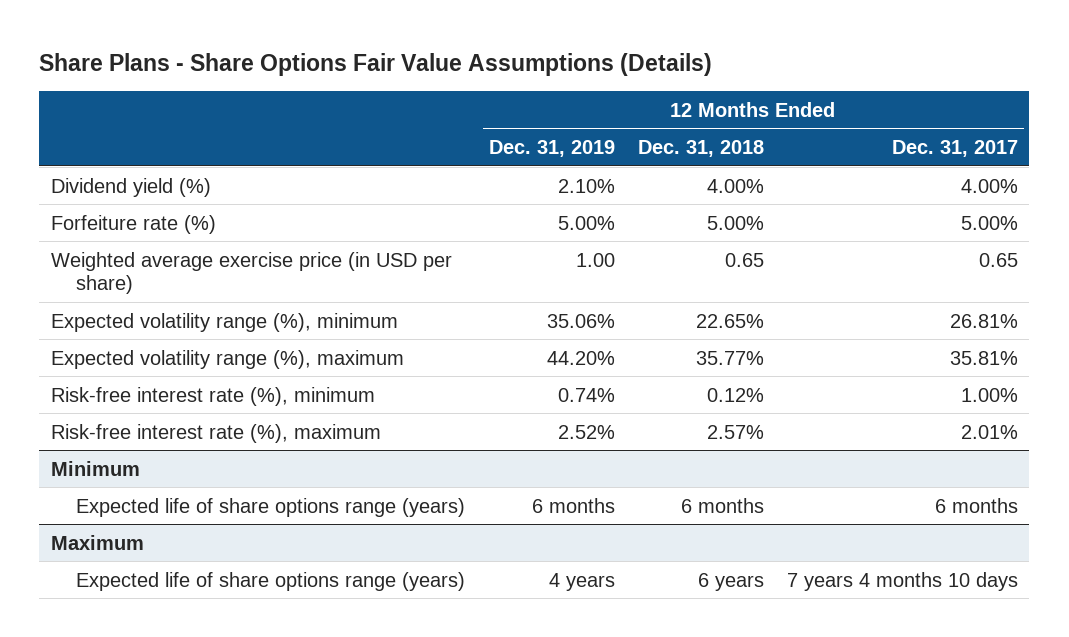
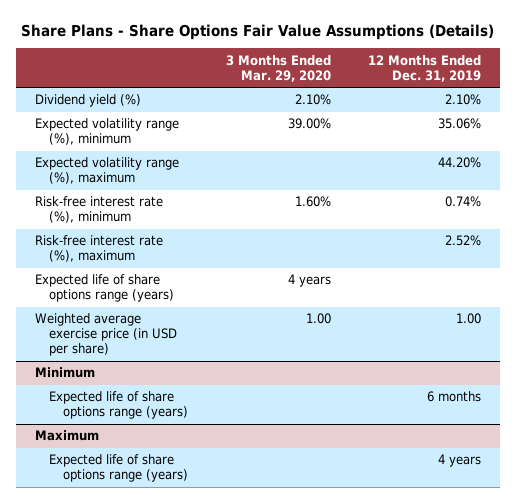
[637,139,764,157] Dec. 31, 2018 -> none
[891,139,1018,157] Dec. 31, 2017 -> none
none -> [225,54,331,82] 3 Months Ended Mar. 29, 2020
[50,214,216,234] Forfeiture rate (%) -> none
none -> [35,274,175,303] Expected life of share options range (years)
[50,251,452,295] Weighted average exercise price (in USD per share) -> [35,313,178,357] Weighted average exercise price (in USD per share)

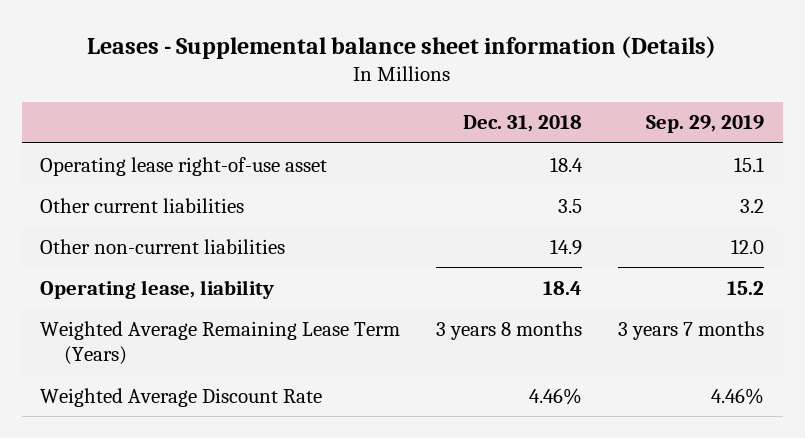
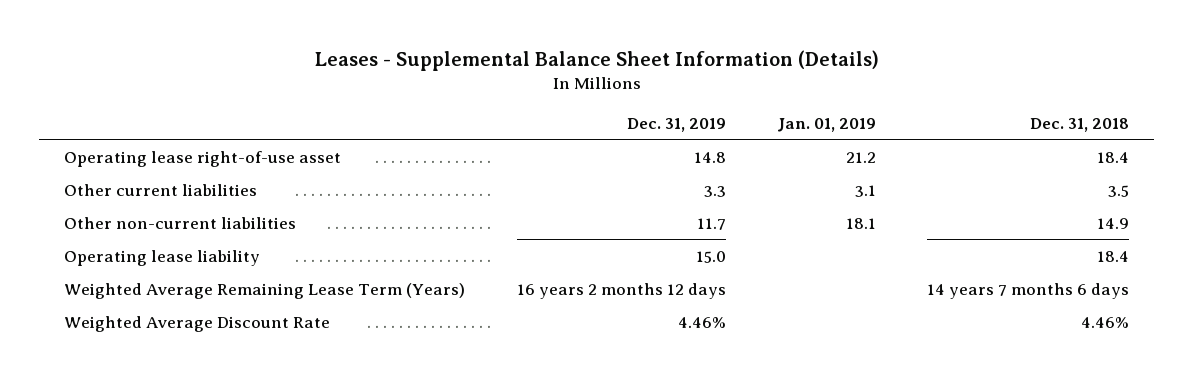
[87,35,717,59] Leases - Supplemental balance sheet information (Details) -> [314,49,879,71] Leases - Supplemental Balance Sheet Information (Details)
[646,115,765,134] Sep. 29, 2019 -> none
none -> [626,117,726,132] Dec. 31, 2019
none -> [776,117,876,132] Jan. 01, 2019
[40,279,275,299] Operating lease, liability -> [64,249,261,266] Operating lease liability
[436,320,583,340] 3 years 8 months -> [926,282,1129,299] 14 years 7 months 6 days

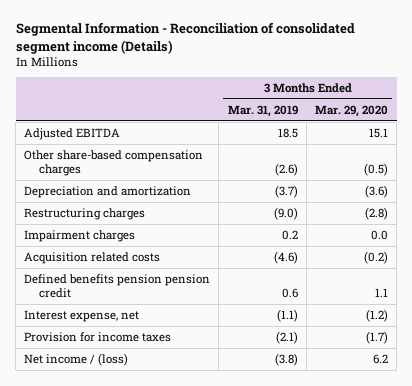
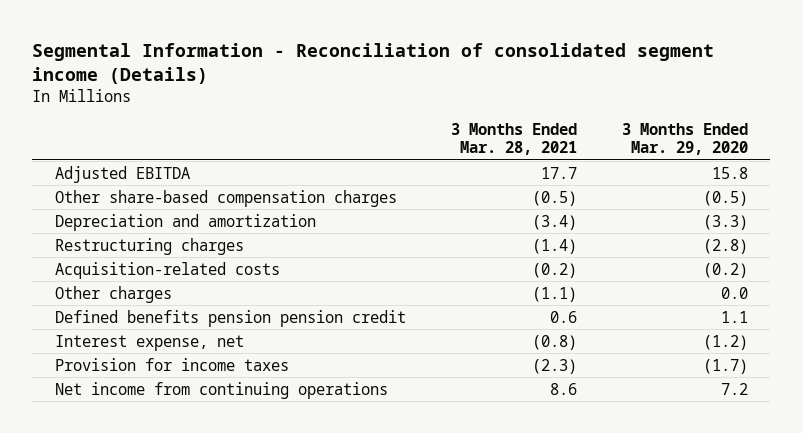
[227,104,298,117] Mar. 31, 2019 -> none
none -> [450,122,577,156] 3 Months Ended Mar. 28, 2021
[368,128,388,139] 15.1 -> [711,166,748,179] 15.8
[364,185,388,199] (3.6) -> [702,214,748,230] (3.3)
[24,230,136,243] Impairment charges -> none
[24,252,161,265] Acquisition related costs -> [54,261,280,279] Acquisition-related costs
none -> [54,285,172,303] Other charges
[24,353,129,367] Net income / (loss) -> none
none -> [54,381,388,399] Net income from continuing operations

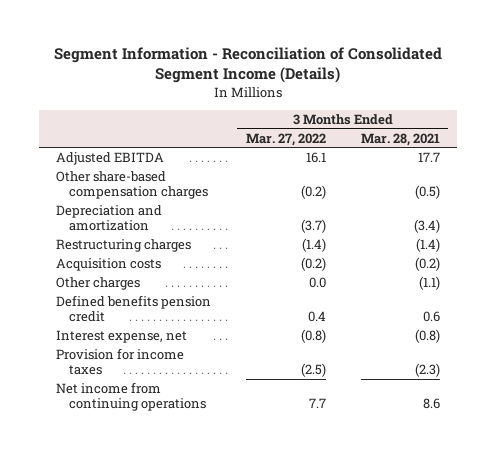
[32,42,715,84] Segmental Information - Reconciliation of consolidated segment income (Details) -> [53,46,442,84] Segment Information - Reconciliation of Consolidated Segment Income (Details)
[621,122,748,156] 3 Months Ended Mar. 29, 2020 -> none
none -> [245,132,326,146] Mar. 27, 2022
[54,261,280,279] Acquisition-related costs -> [56,258,162,272] Acquisition costs
[54,309,406,327] Defined benefits pension pension credit -> [56,295,212,323] Defined benefits pension credit

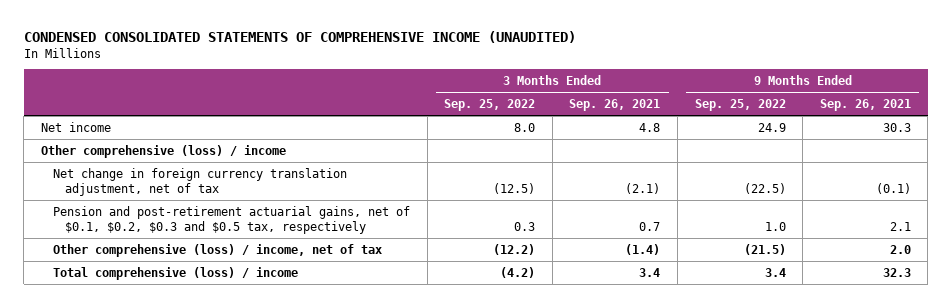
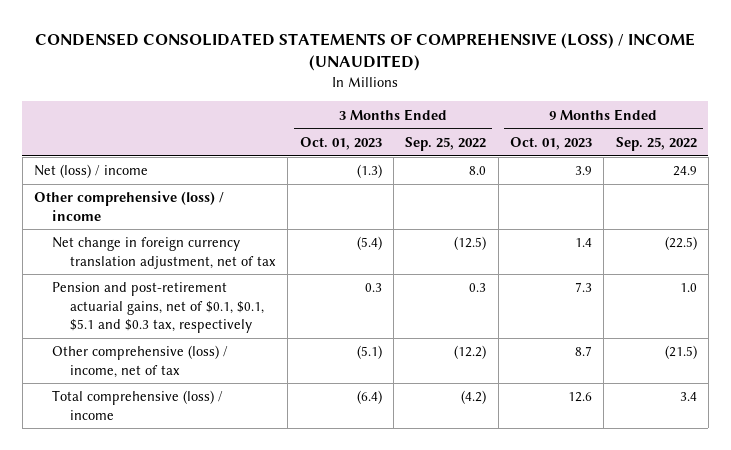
[23,30,576,43] CONDENSED CONSOLIDATED STATEMENTS OF COMPREHENSIVE INCOME (UNAUDITED) -> [35,32,696,72] CONDENSED CONSOLIDATED STATEMENTS OF COMPREHENSIVE (LOSS) / INCOME (UNAUDITED)
[569,99,661,112] Sep. 26, 2021 -> none
[819,99,911,112] Sep. 26, 2021 -> none
none -> [299,136,382,150] Oct. 01, 2023
none -> [509,136,592,150] Oct. 01, 2023
[40,121,111,132] Net income -> [34,164,149,179] Net (loss) / income
[53,205,411,234] Pension and post-retirement actuarial gains, net of $0.1, $0.2, $0.3 and $0.5 tax, respectively -> [52,282,264,333] Pension and post-retirement actuarial gains, net of $0.1, $0.1, $5.1 and $0.3 tax, respectively

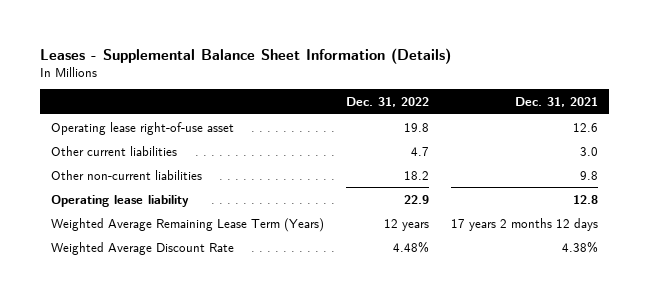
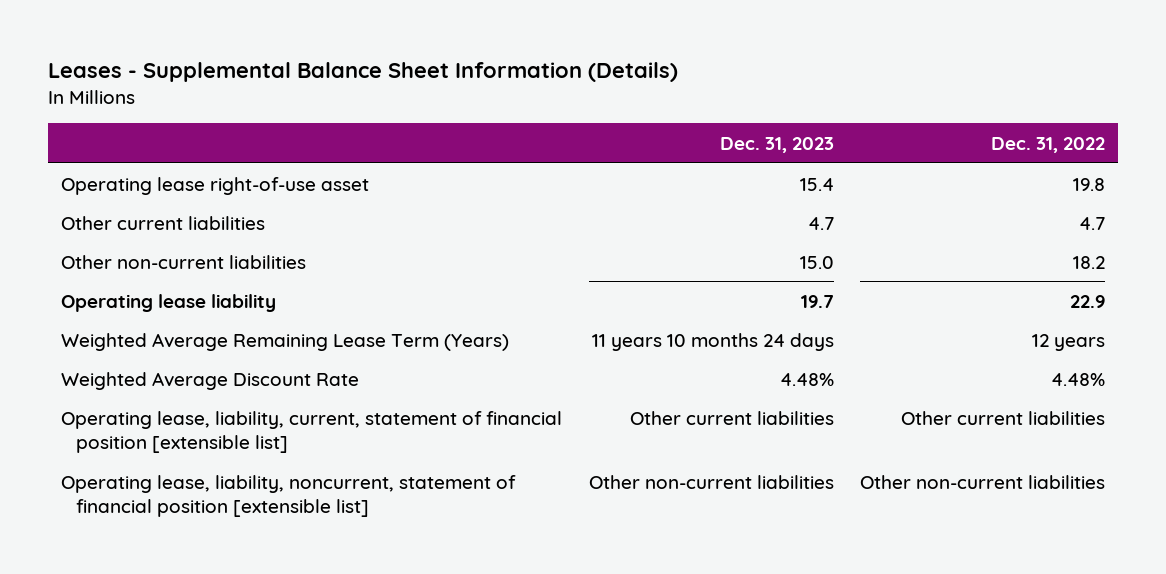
[514,97,598,108] Dec. 31, 2021 -> none
none -> [719,136,834,153] Dec. 31, 2023
none -> [61,410,563,453] Operating lease, liability, current, statement of financial position [extensible list]
none -> [61,474,517,517] Operating lease, liability, noncurrent, statement of financial position [extensible list]

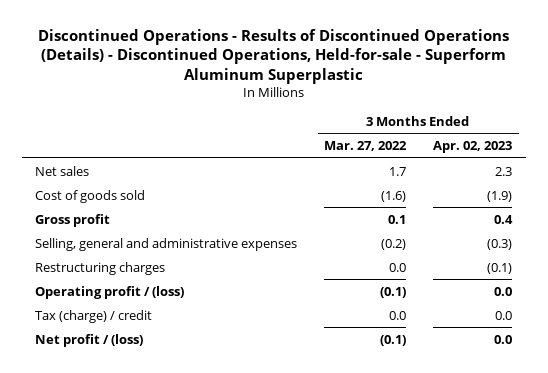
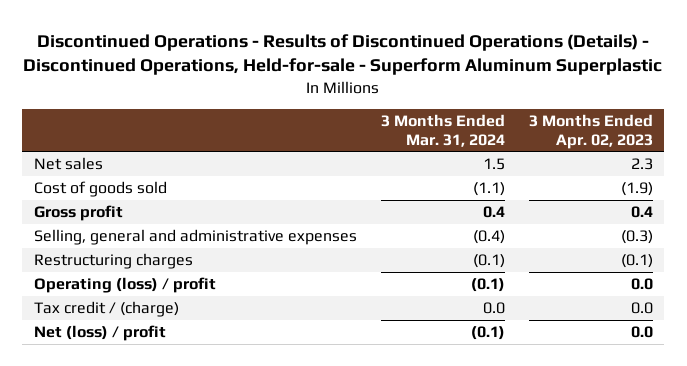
[324,140,408,151] Mar. 27, 2022 -> none
none -> [380,113,505,147] 3 Months Ended Mar. 31, 2024
[35,285,185,299] Operating profit / (loss) -> [34,276,217,293] Operating (loss) / profit
[35,309,153,323] Tax (charge) / credit -> [34,300,180,317] Tax credit / (charge)
[35,333,144,347] Net profit / (loss) -> [34,324,167,341] Net (loss) / profit

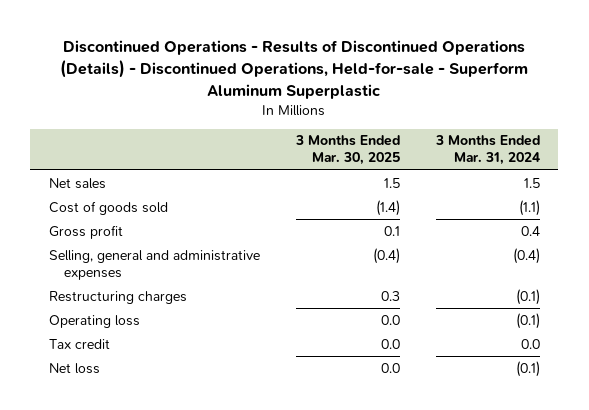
[528,113,653,149] 3 Months Ended Apr. 02, 2023 -> none
none -> [294,135,400,166] 3 Months Ended Mar. 30, 2025
[34,276,217,293] Operating (loss) / profit -> [48,314,140,328] Operating loss
[34,300,180,317] Tax credit / (charge) -> [48,338,110,349] Tax credit
[34,324,167,341] Net (loss) / profit -> [48,362,100,374] Net loss

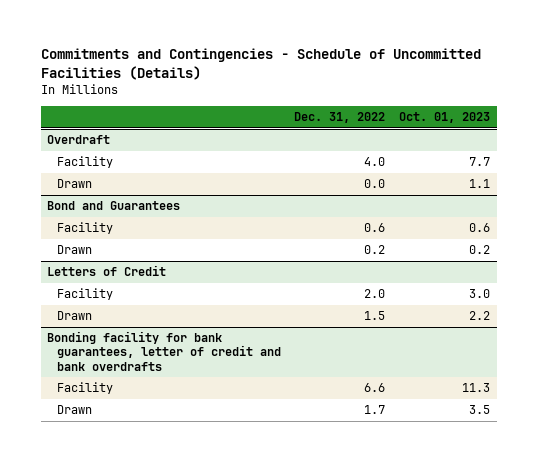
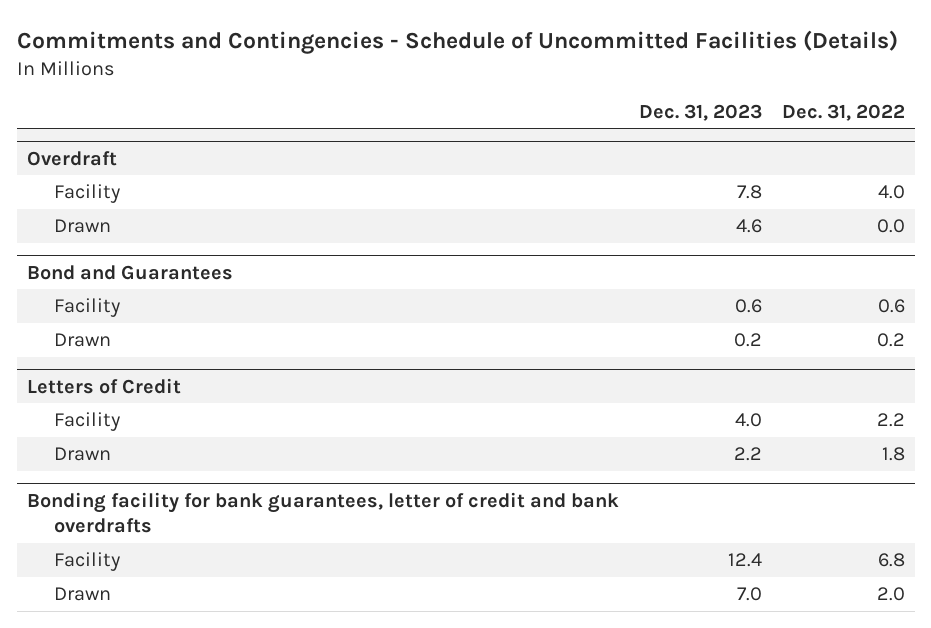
[399,112,491,124] Oct. 01, 2023 -> none
none -> [638,103,762,121] Dec. 31, 2023
[364,289,386,299] 2.0 -> [876,413,905,428] 2.2
[364,311,386,321] 1.5 -> [881,447,905,462] 1.8
[364,383,386,393] 6.6 -> [877,553,905,568] 6.8
[364,405,386,415] 1.7 -> [876,587,905,602] 2.0

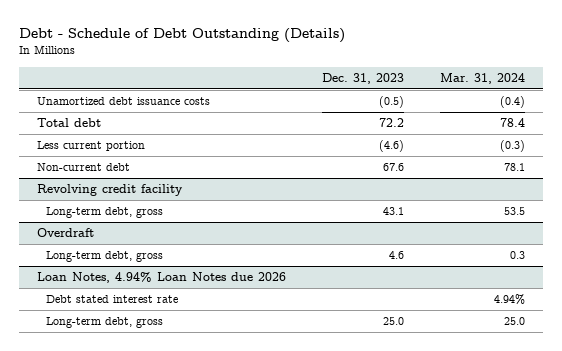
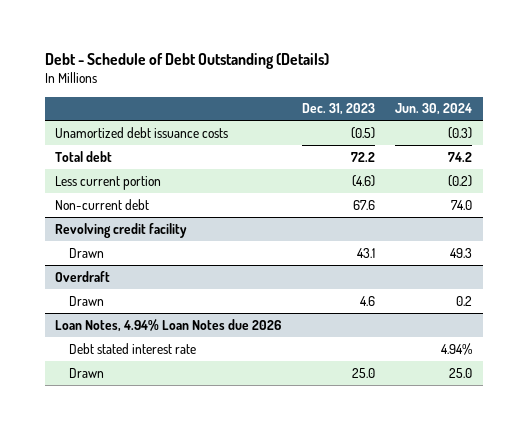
[439,72,525,84] Mar. 31, 2024 -> none
none -> [395,103,473,116] Jun. 30, 2024
[46,207,164,219] Long-term debt, gross -> [69,247,105,258] Drawn
[46,251,164,263] Long-term debt, gross -> [69,295,105,306] Drawn
[46,317,164,329] Long-term debt, gross -> [69,367,105,378] Drawn

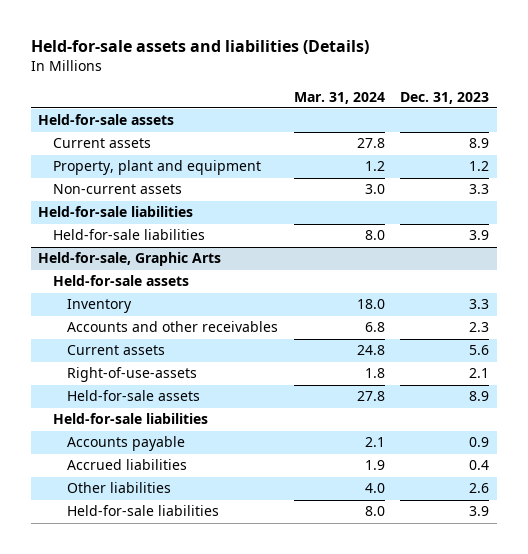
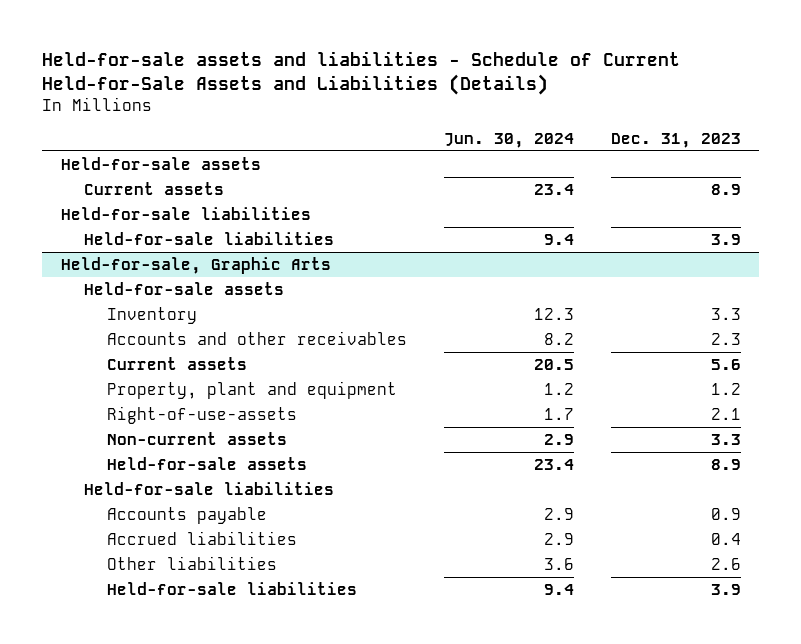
[30,40,369,55] Held-for-sale assets and liabilities (Details) -> [42,51,681,96] Held-for-sale assets and liabilities - Schedule of Current Held-for-Sale Assets and Liabilities (Details)
[293,91,385,104] Mar. 31, 2024 -> none
none -> [443,132,574,148] Jun. 30, 2024
[52,160,261,176] Property, plant and equipment -> none
[52,184,182,195] Non-current assets -> none
none -> [107,380,398,399] Property, plant and equipment
none -> [107,431,288,445] Non-current assets

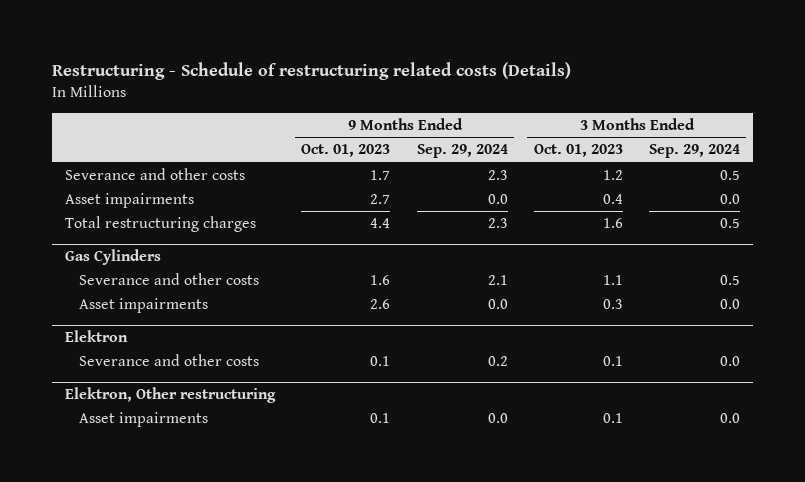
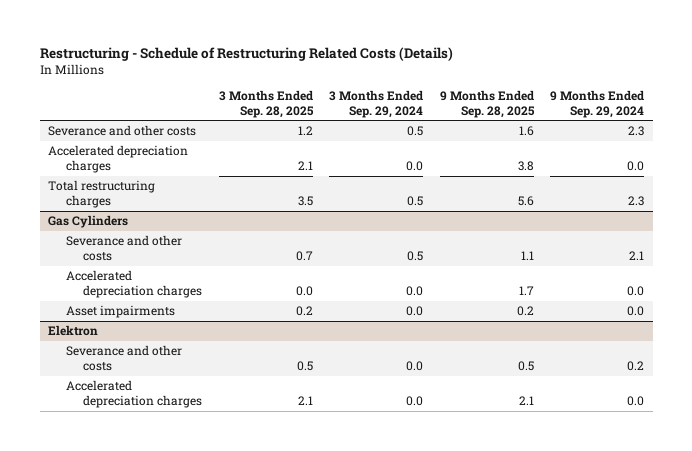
[52,62,572,81] Restructuring - Schedule of restructuring related costs (Details) -> [39,47,453,62] Restructuring - Schedule of Restructuring Related Costs (Details)
[301,144,391,158] Oct. 01, 2023 -> none
[533,144,623,158] Oct. 01, 2023 -> none
none -> [218,89,314,118] 3 Months Ended Sep. 28, 2025
none -> [439,89,535,118] 9 Months Ended Sep. 28, 2025
[65,193,195,209] Asset impairments -> none
none -> [48,145,189,174] Accelerated depreciation charges
none -> [65,270,203,299] Accelerated depreciation charges
[65,387,277,404] Elektron, Other restructuring -> none
[79,412,209,428] Asset impairments -> none
none -> [65,380,203,409] Accelerated depreciation charges

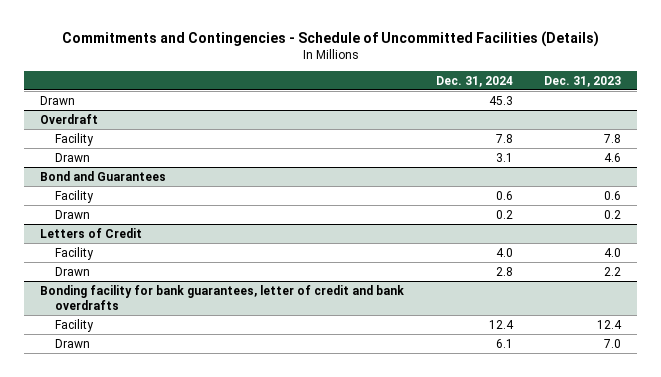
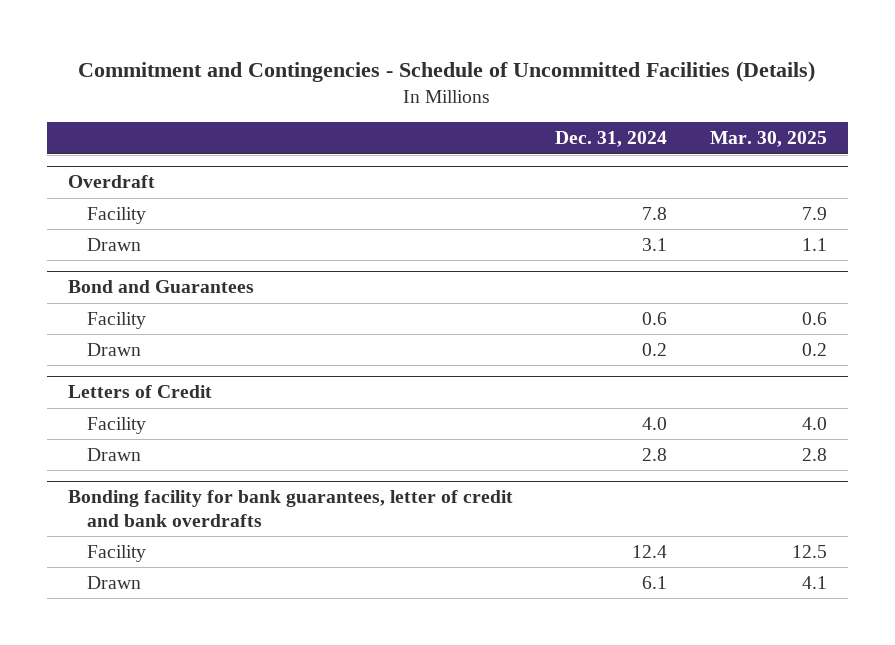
[61,30,599,47] Commitments and Contingencies - Schedule of Uncommitted Facilities (Details) -> [78,60,816,82] Commitment and Contingencies - Schedule of Uncommitted Facilities (Details)
[544,75,622,87] Dec. 31, 2023 -> none
none -> [709,131,827,148] Mar. 30, 2025
[40,95,76,105] Drawn -> none

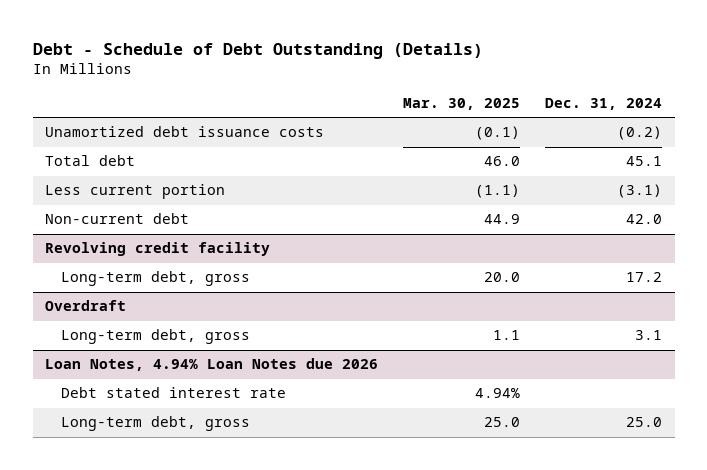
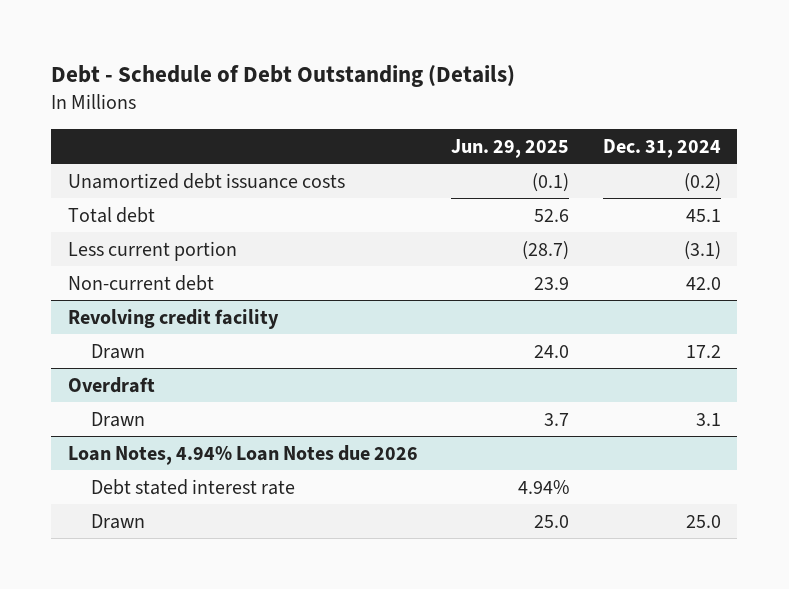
[403,98,521,111] Mar. 30, 2025 -> none
none -> [451,138,570,158] Jun. 29, 2025
[60,271,250,287] Long-term debt, gross -> [91,343,146,359] Drawn
[60,329,250,345] Long-term debt, gross -> [91,411,146,427] Drawn
[60,416,250,432] Long-term debt, gross -> [91,513,146,529] Drawn

